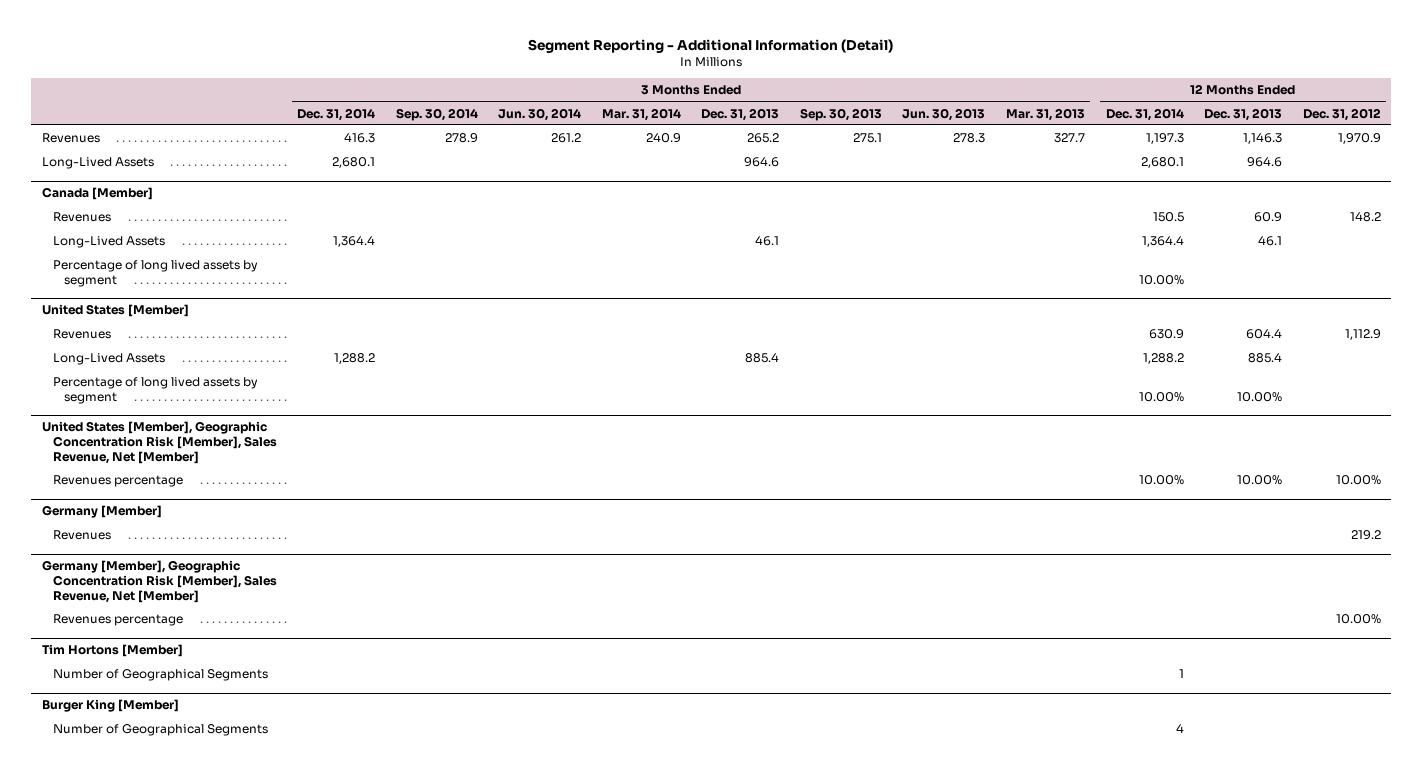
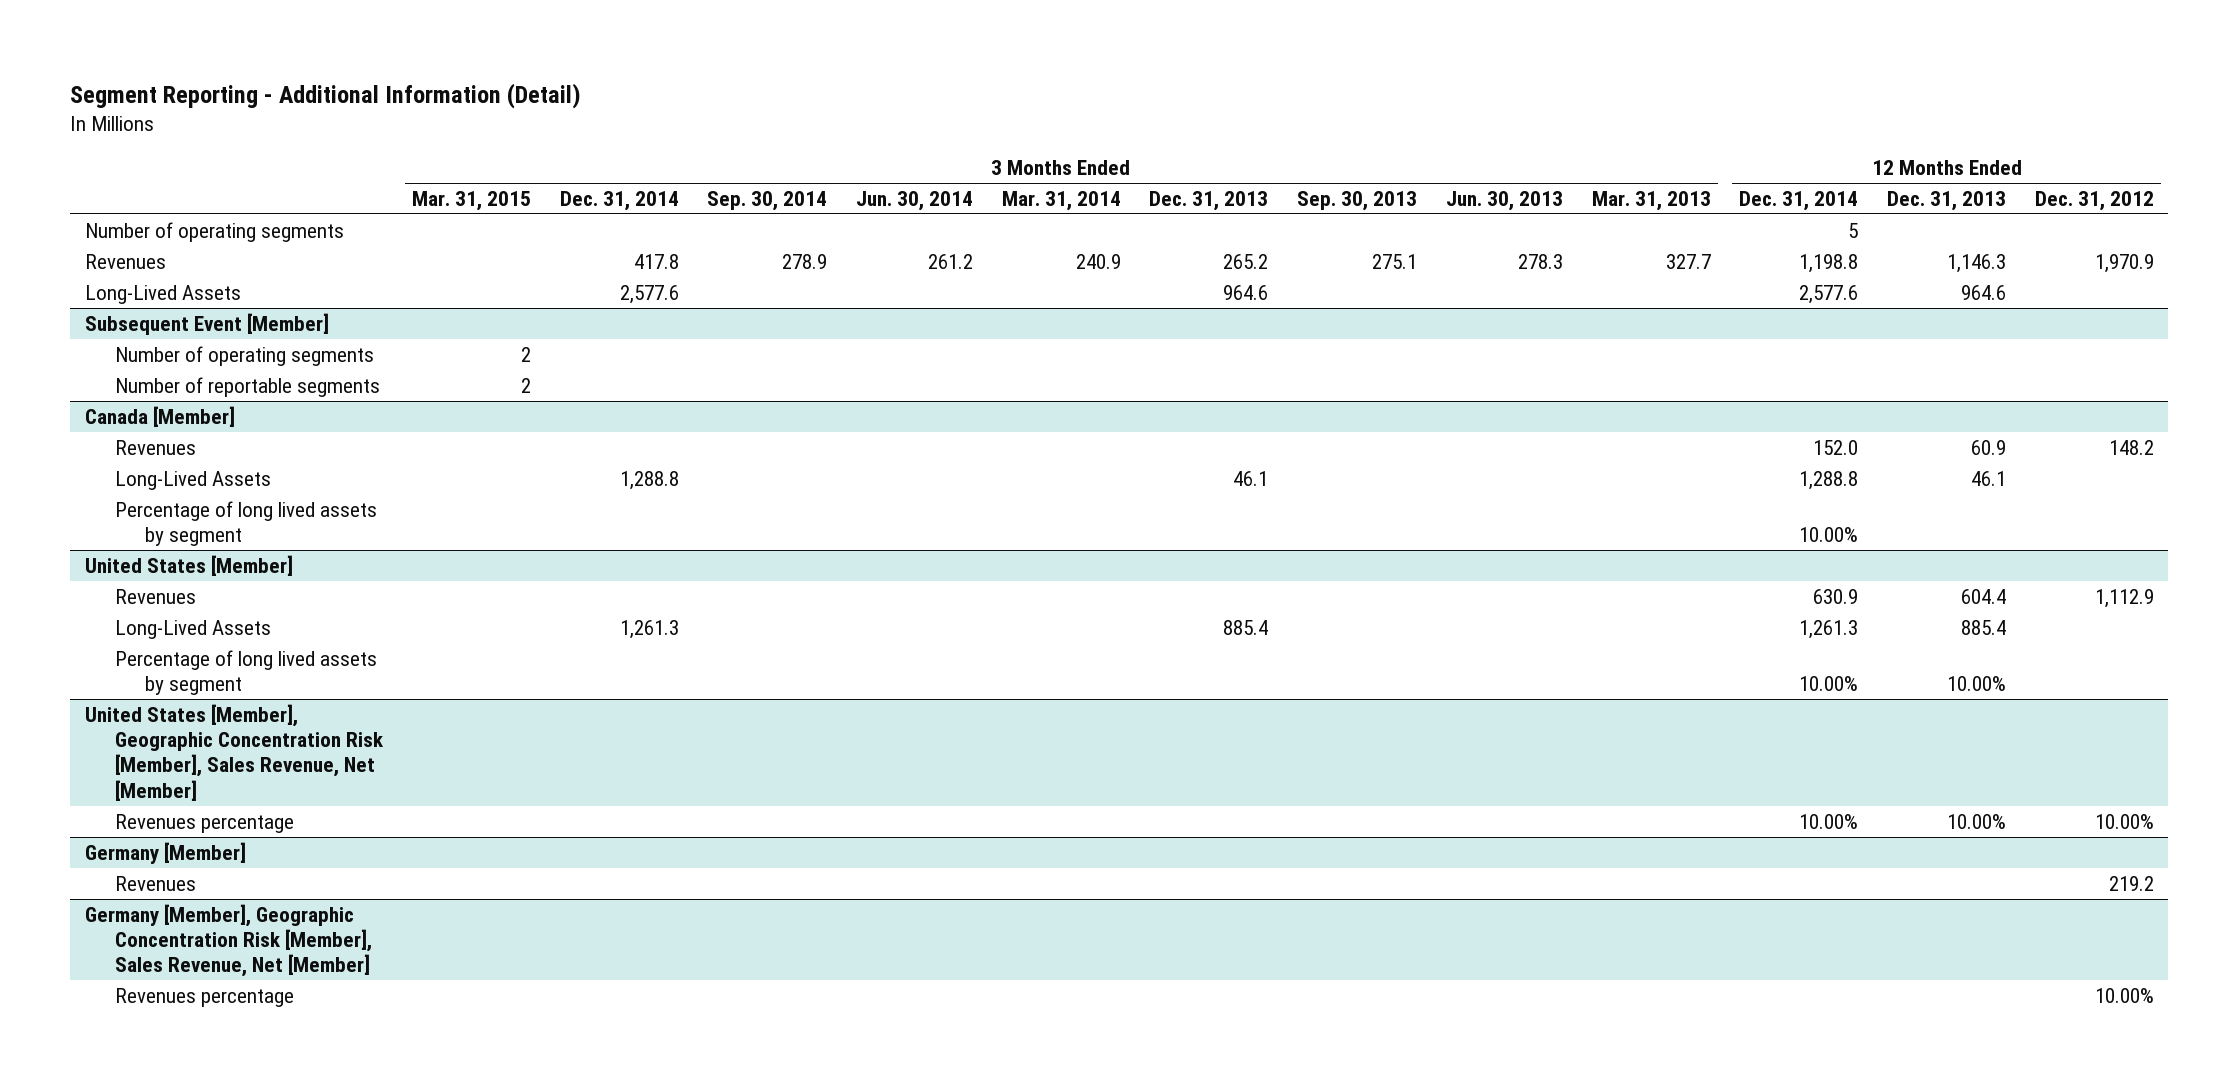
none -> [411,190,531,211] Mar. 31, 2015
none -> [84,221,344,242] Number of operating segments
[344,133,376,144] 416.3 -> [633,253,679,269] 417.8
[1145,133,1184,145] 1,197.3 -> [1799,253,1859,273] 1,198.8
[332,157,376,169] 2,680.1 -> [619,284,679,304] 2,577.6
[1140,157,1184,169] 2,680.1 -> [1799,284,1859,304] 2,577.6
none -> [84,312,329,335] Subsequent Event [Member]
none -> [115,345,375,366] Number of operating segments
none -> [115,376,381,397] Number of reportable segments
[1152,212,1184,223] 150.5 -> [1813,439,1859,455] 152.0
[333,236,376,248] 1,364.4 -> [619,470,679,490] 1,288.8
[1141,236,1184,248] 1,364.4 -> [1799,470,1859,490] 1,288.8
[334,353,376,365] 1,288.2 -> [619,619,679,639] 1,261.3
[1142,353,1184,365] 1,288.2 -> [1799,619,1859,639] 1,261.3
[41,644,183,658] Tim Hortons [Member] -> none
[52,669,268,682] Number of Geographical Segments -> none
[41,699,179,713] Burger King [Member] -> none
[52,724,268,737] Number of Geographical Segments -> none

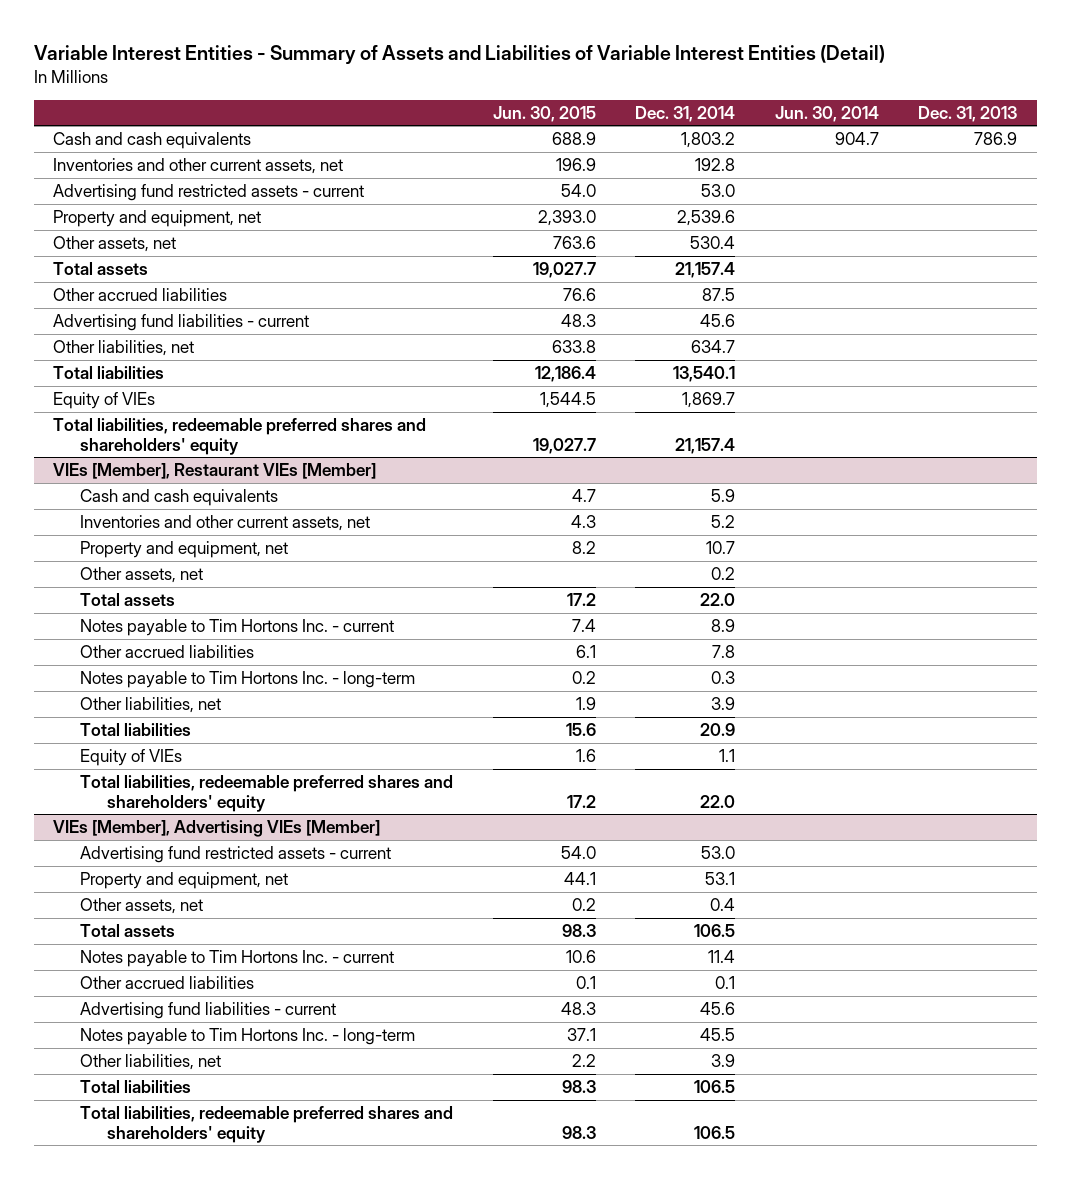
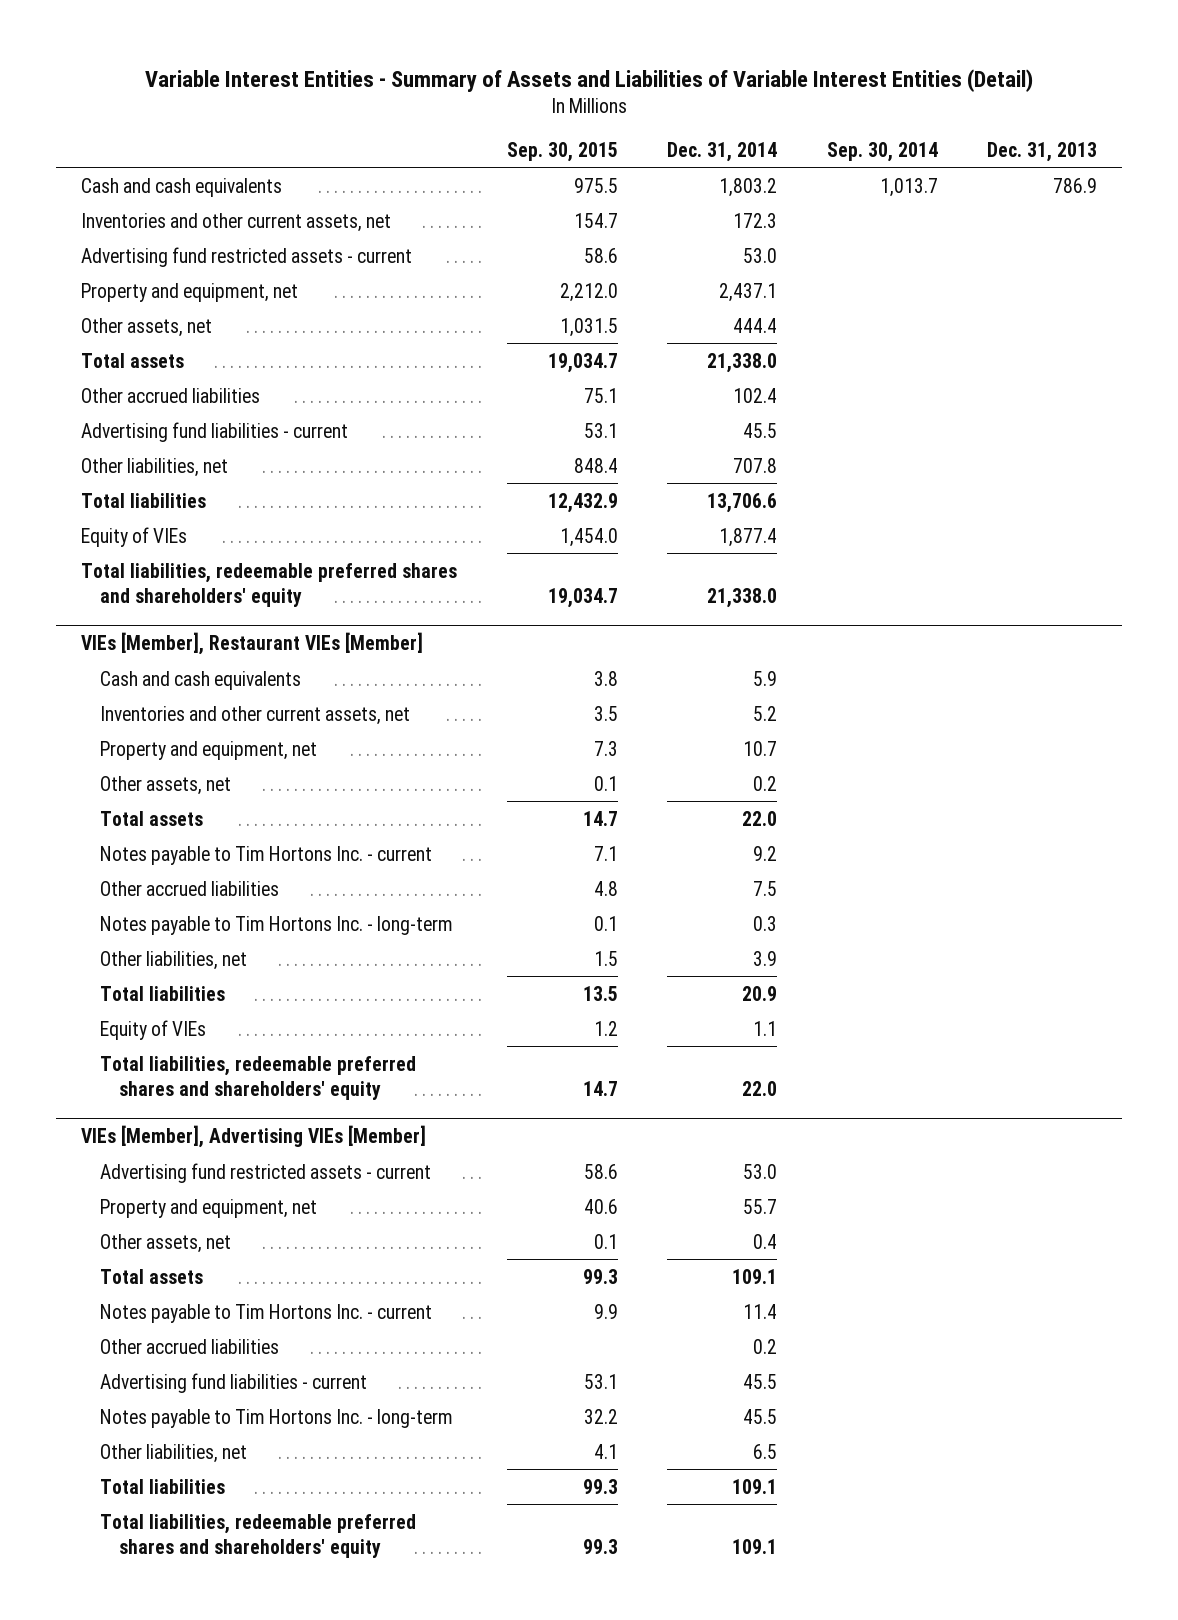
[492,105,596,122] Jun. 30, 2015 -> none
[774,105,879,122] Jun. 30, 2014 -> none
none -> [506,141,618,162] Sep. 30, 2015
none -> [826,141,938,162] Sep. 30, 2014
[695,157,736,171] 192.8 -> [733,212,778,228] 172.3
[677,209,736,226] 2,539.6 -> [719,282,778,302] 2,437.1
[690,235,736,249] 530.4 -> [733,317,778,333] 444.4
[675,261,736,278] 21,157.4 -> [707,352,778,373] 21,338.0
[702,287,736,301] 87.5 -> [733,387,778,403] 102.4
[700,313,736,327] 45.6 -> [743,422,778,438] 45.5
[691,339,736,353] 634.7 -> [733,457,778,473] 707.8
[673,365,736,382] 13,540.1 -> [707,492,778,513] 13,706.6
[682,391,736,408] 1,869.7 -> [719,527,778,547] 1,877.4
[675,437,736,454] 21,157.4 -> [707,587,778,608] 21,338.0
[711,618,736,632] 8.9 -> [753,845,778,861] 9.2
[712,644,736,658] 7.8 -> [753,880,778,896] 7.5
[705,871,736,885] 53.1 -> [743,1198,778,1214] 55.7
[694,923,736,937] 106.5 -> [732,1268,778,1284] 109.1
[715,975,736,989] 0.1 -> [753,1338,778,1354] 0.2
[700,1001,736,1015] 45.6 -> [743,1373,778,1389] 45.5
[711,1053,736,1067] 3.9 -> [753,1443,778,1459] 6.5
[694,1079,736,1093] 106.5 -> [732,1478,778,1494] 109.1
[694,1125,736,1139] 106.5 -> [732,1538,778,1554] 109.1

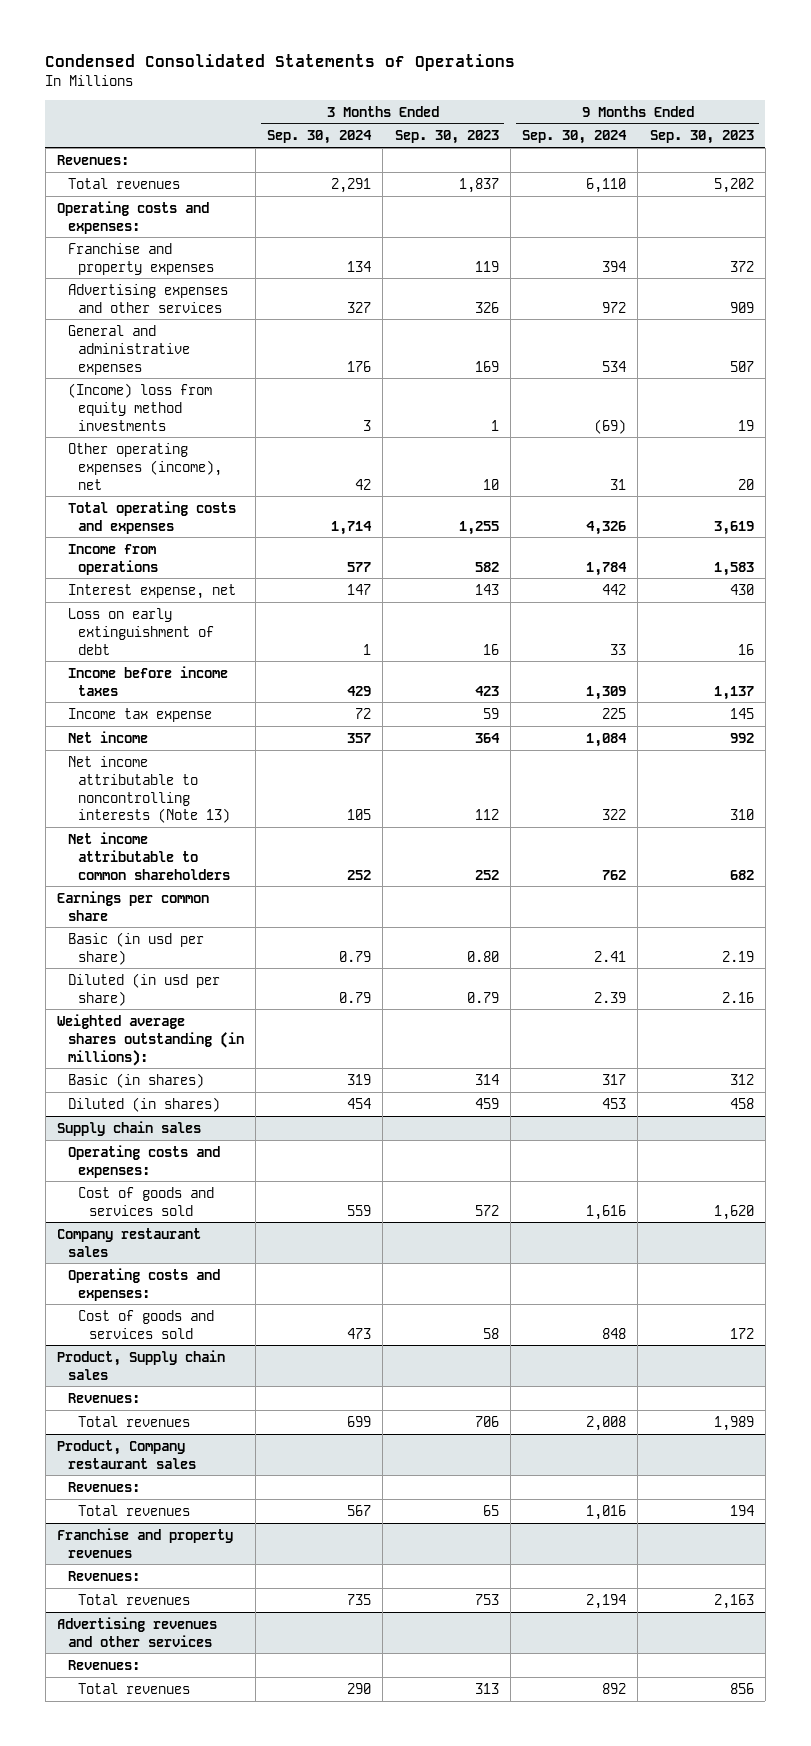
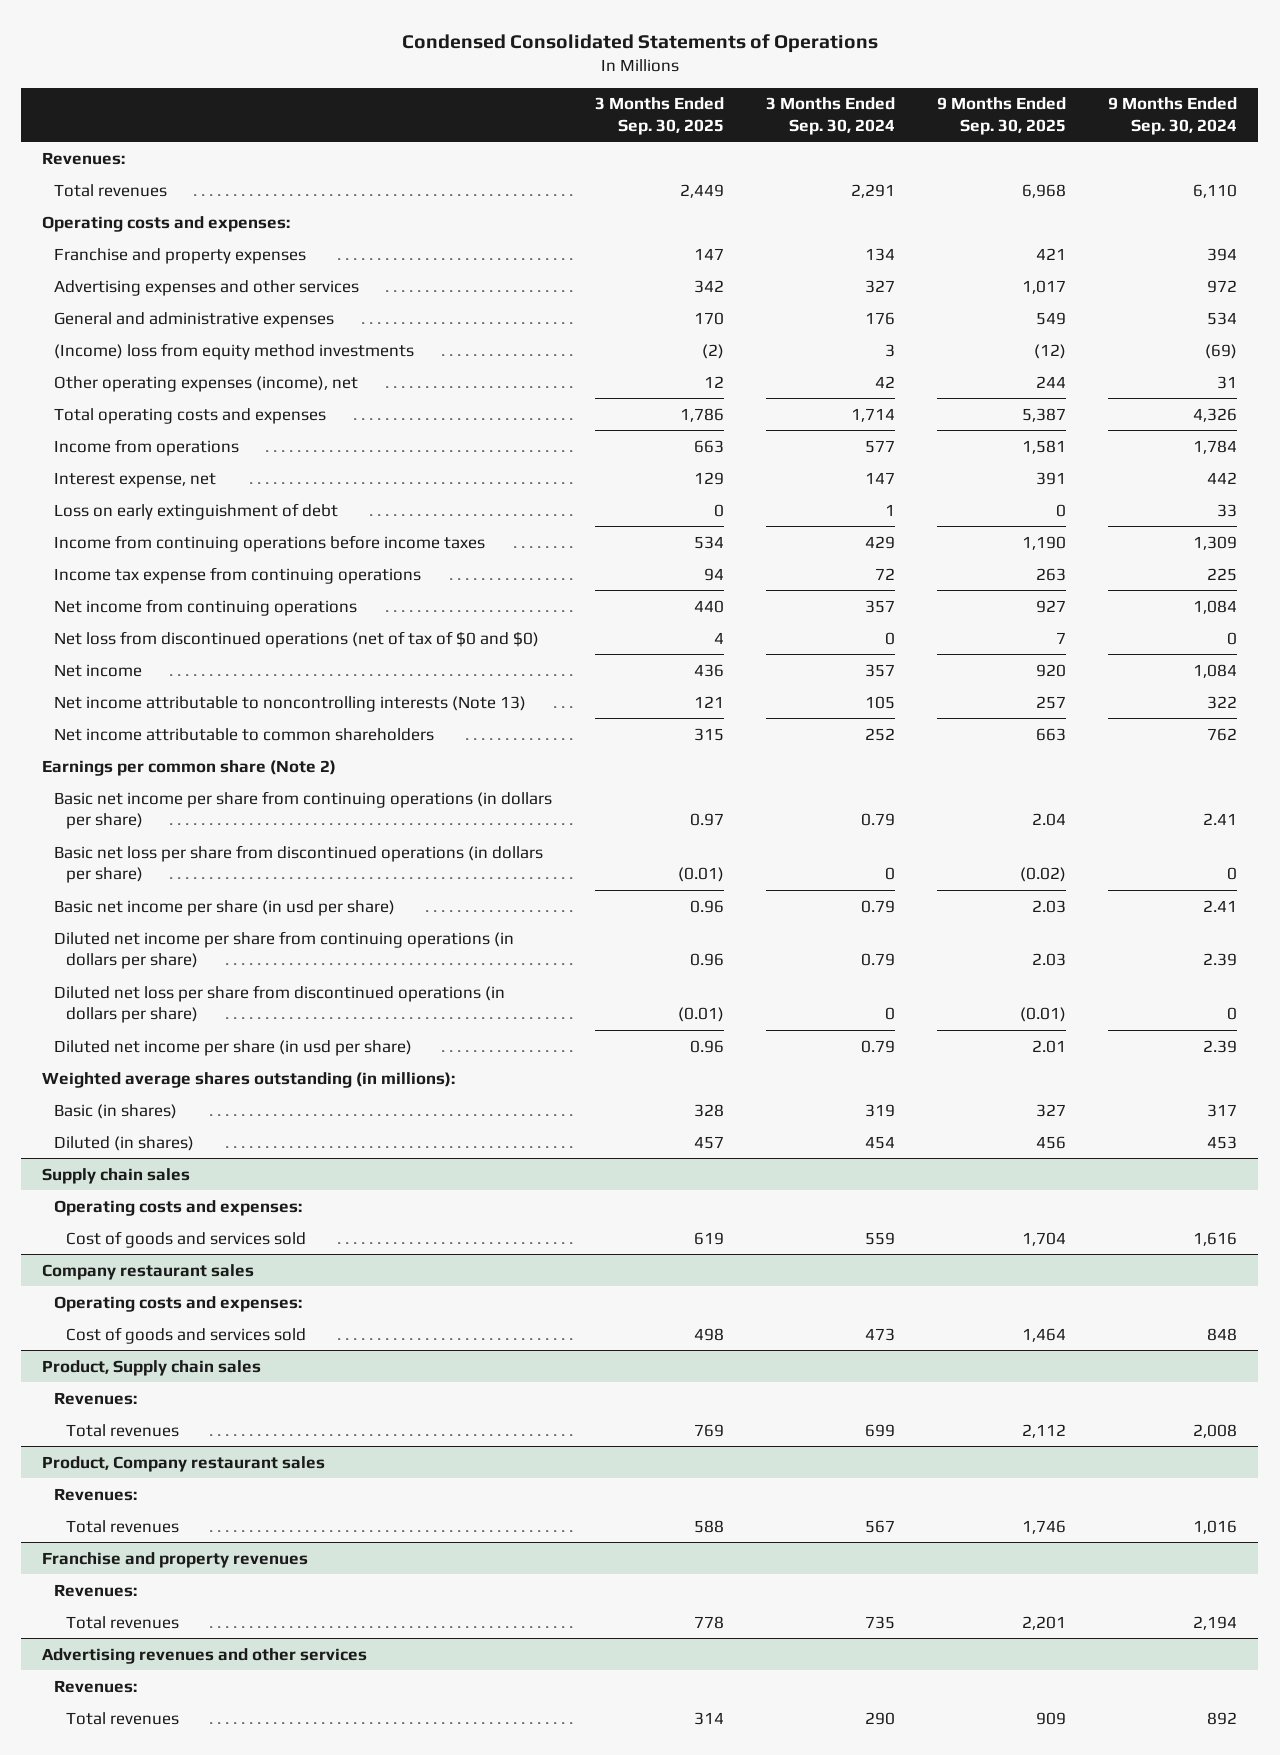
[394,130,499,145] Sep. 30, 2023 -> none
[649,130,754,145] Sep. 30, 2023 -> none
none -> [594,97,724,135] 3 Months Ended Sep. 30, 2025
none -> [937,97,1067,135] 9 Months Ended Sep. 30, 2025
[67,665,228,696] Income before income taxes -> [54,534,486,552] Income from continuing operations before income taxes
[67,707,212,722] Income tax expense -> [54,566,422,584] Income tax expense from continuing operations
none -> [54,598,358,616] Net income from continuing operations
none -> [54,630,540,648] Net loss from discontinued operations (net of tax of $0 and $0)
[57,890,210,921] Earnings per common share -> [42,759,337,776] Earnings per common share (Note 2)
none -> [54,790,553,830] Basic net income per share from continuing operations (in dollars per share)
none -> [54,844,544,884] Basic net loss per share from discontinued operations (in dollars per share)
[67,931,204,965] Basic (in usd per share) -> [54,899,396,916] Basic net income per share (in usd per share)
none -> [54,930,515,970] Diluted net income per share from continuing operations (in dollars per share)
none -> [54,984,506,1024] Diluted net loss per share from discontinued operations (in dollars per share)
[67,972,220,1006] Diluted (in usd per share) -> [54,1039,413,1056] Diluted net income per share (in usd per share)

